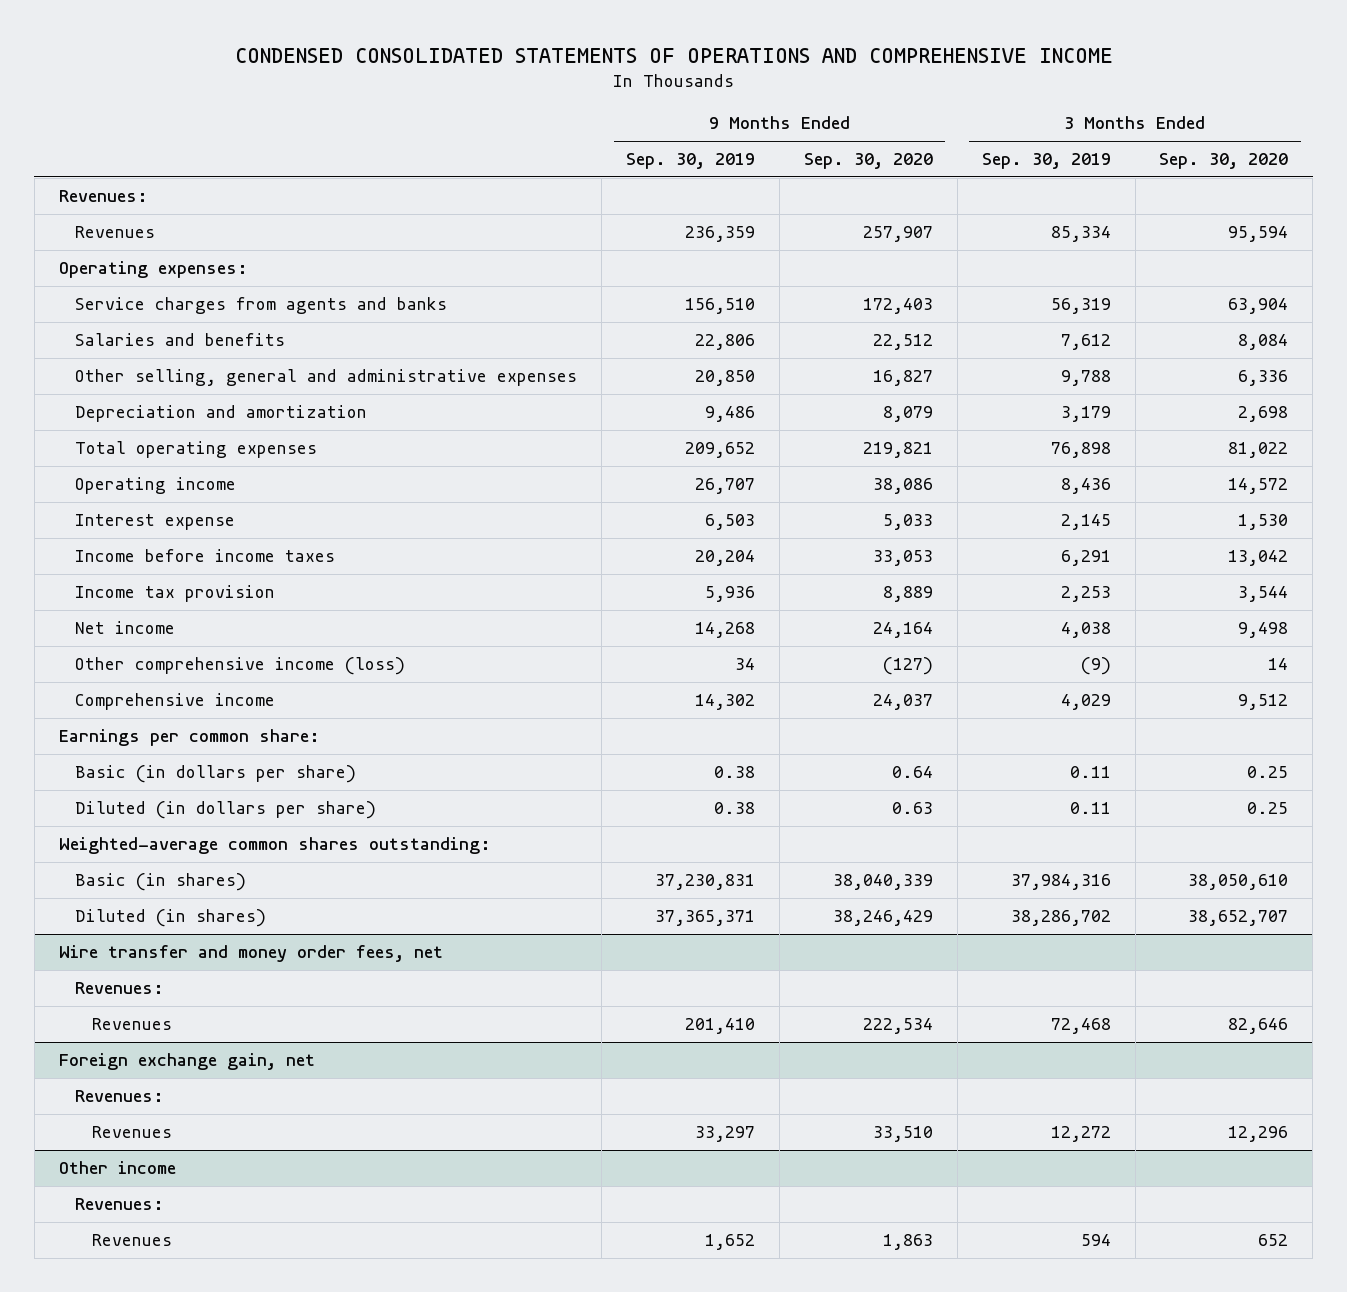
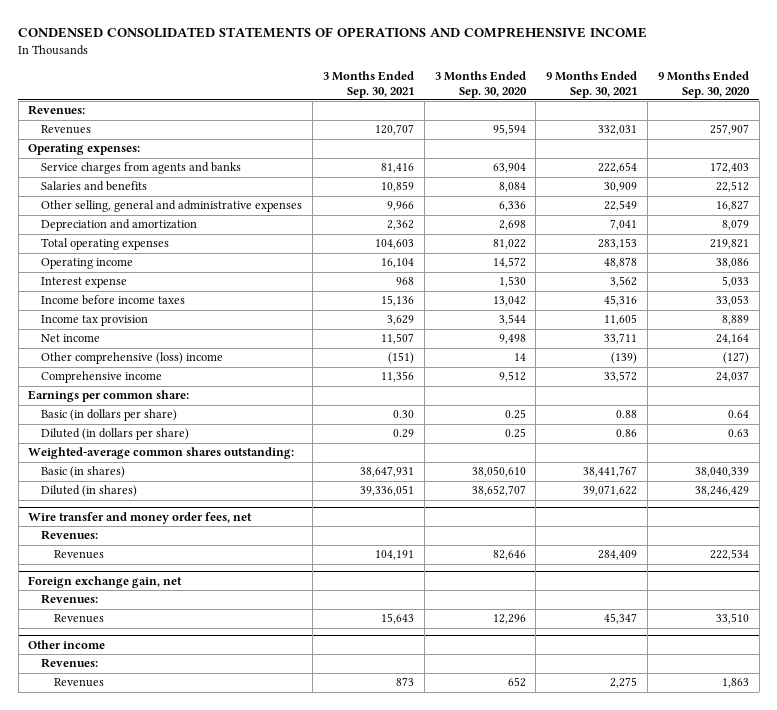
[626,153,756,170] Sep. 30, 2019 -> none
[981,153,1111,170] Sep. 30, 2019 -> none
none -> [322,70,414,98] 3 Months Ended Sep. 30, 2021
none -> [546,70,638,98] 9 Months Ended Sep. 30, 2021
[75,657,406,676] Other comprehensive income (loss) -> [41,352,224,365] Other comprehensive (loss) income

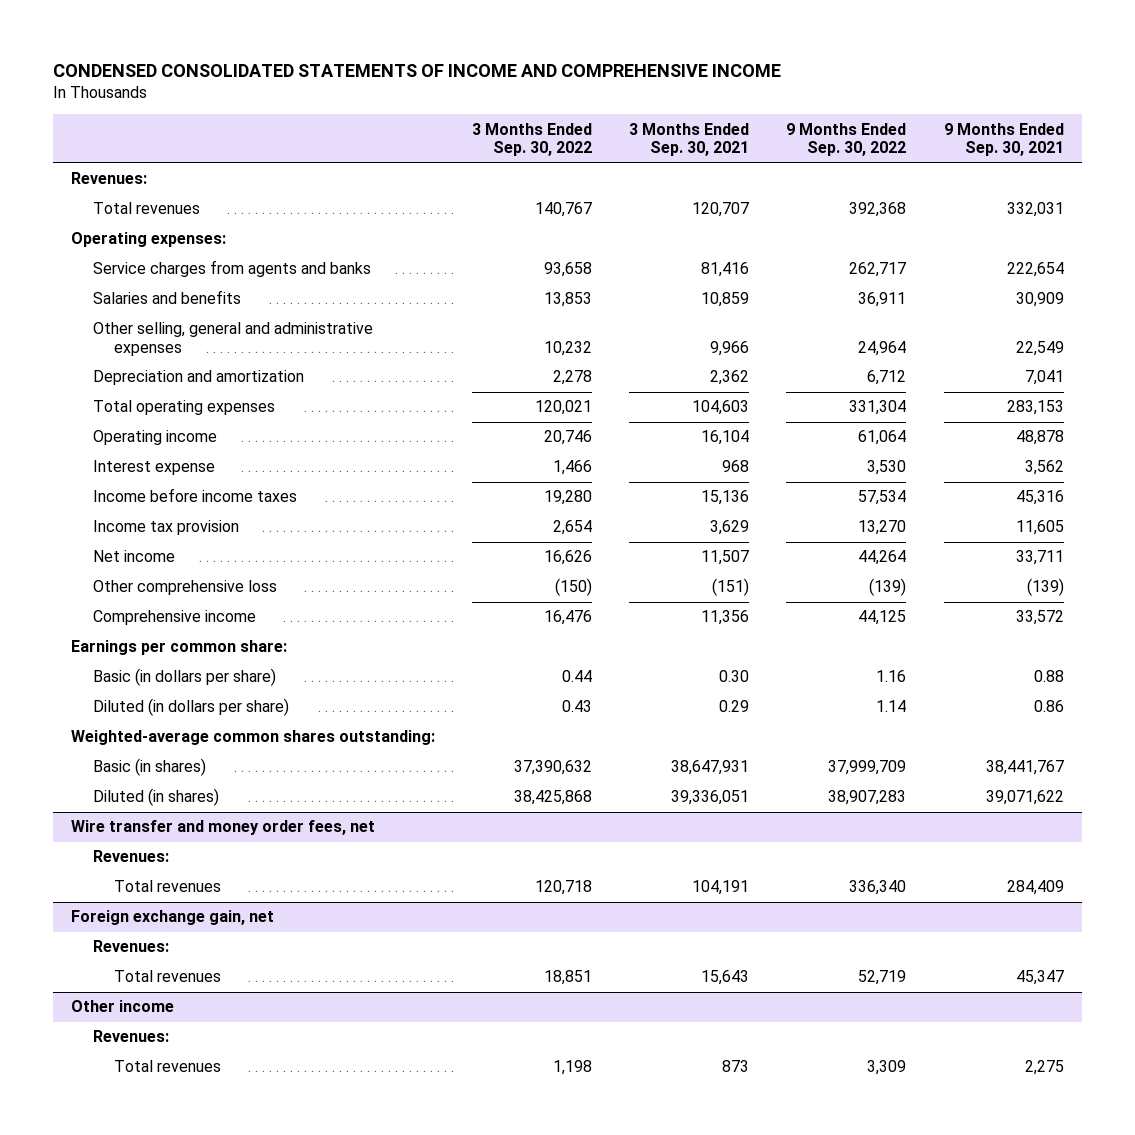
[18,27,648,39] CONDENSED CONSOLIDATED STATEMENTS OF OPERATIONS AND COMPREHENSIVE INCOME -> [52,64,781,78] CONDENSED CONSOLIDATED STATEMENTS OF INCOME AND COMPREHENSIVE INCOME
[434,70,527,98] 3 Months Ended Sep. 30, 2020 -> none
[657,70,750,98] 9 Months Ended Sep. 30, 2020 -> none
none -> [472,122,593,157] 3 Months Ended Sep. 30, 2022
none -> [786,122,907,157] 9 Months Ended Sep. 30, 2022
[41,125,92,135] Revenues -> [92,202,200,215] Total revenues
[41,352,224,365] Other comprehensive (loss) income -> [92,580,277,596] Other comprehensive loss
[54,550,105,560] Revenues -> [114,880,222,893] Total revenues
[54,614,105,624] Revenues -> [114,970,222,983] Total revenues
[54,678,105,688] Revenues -> [114,1060,222,1073] Total revenues

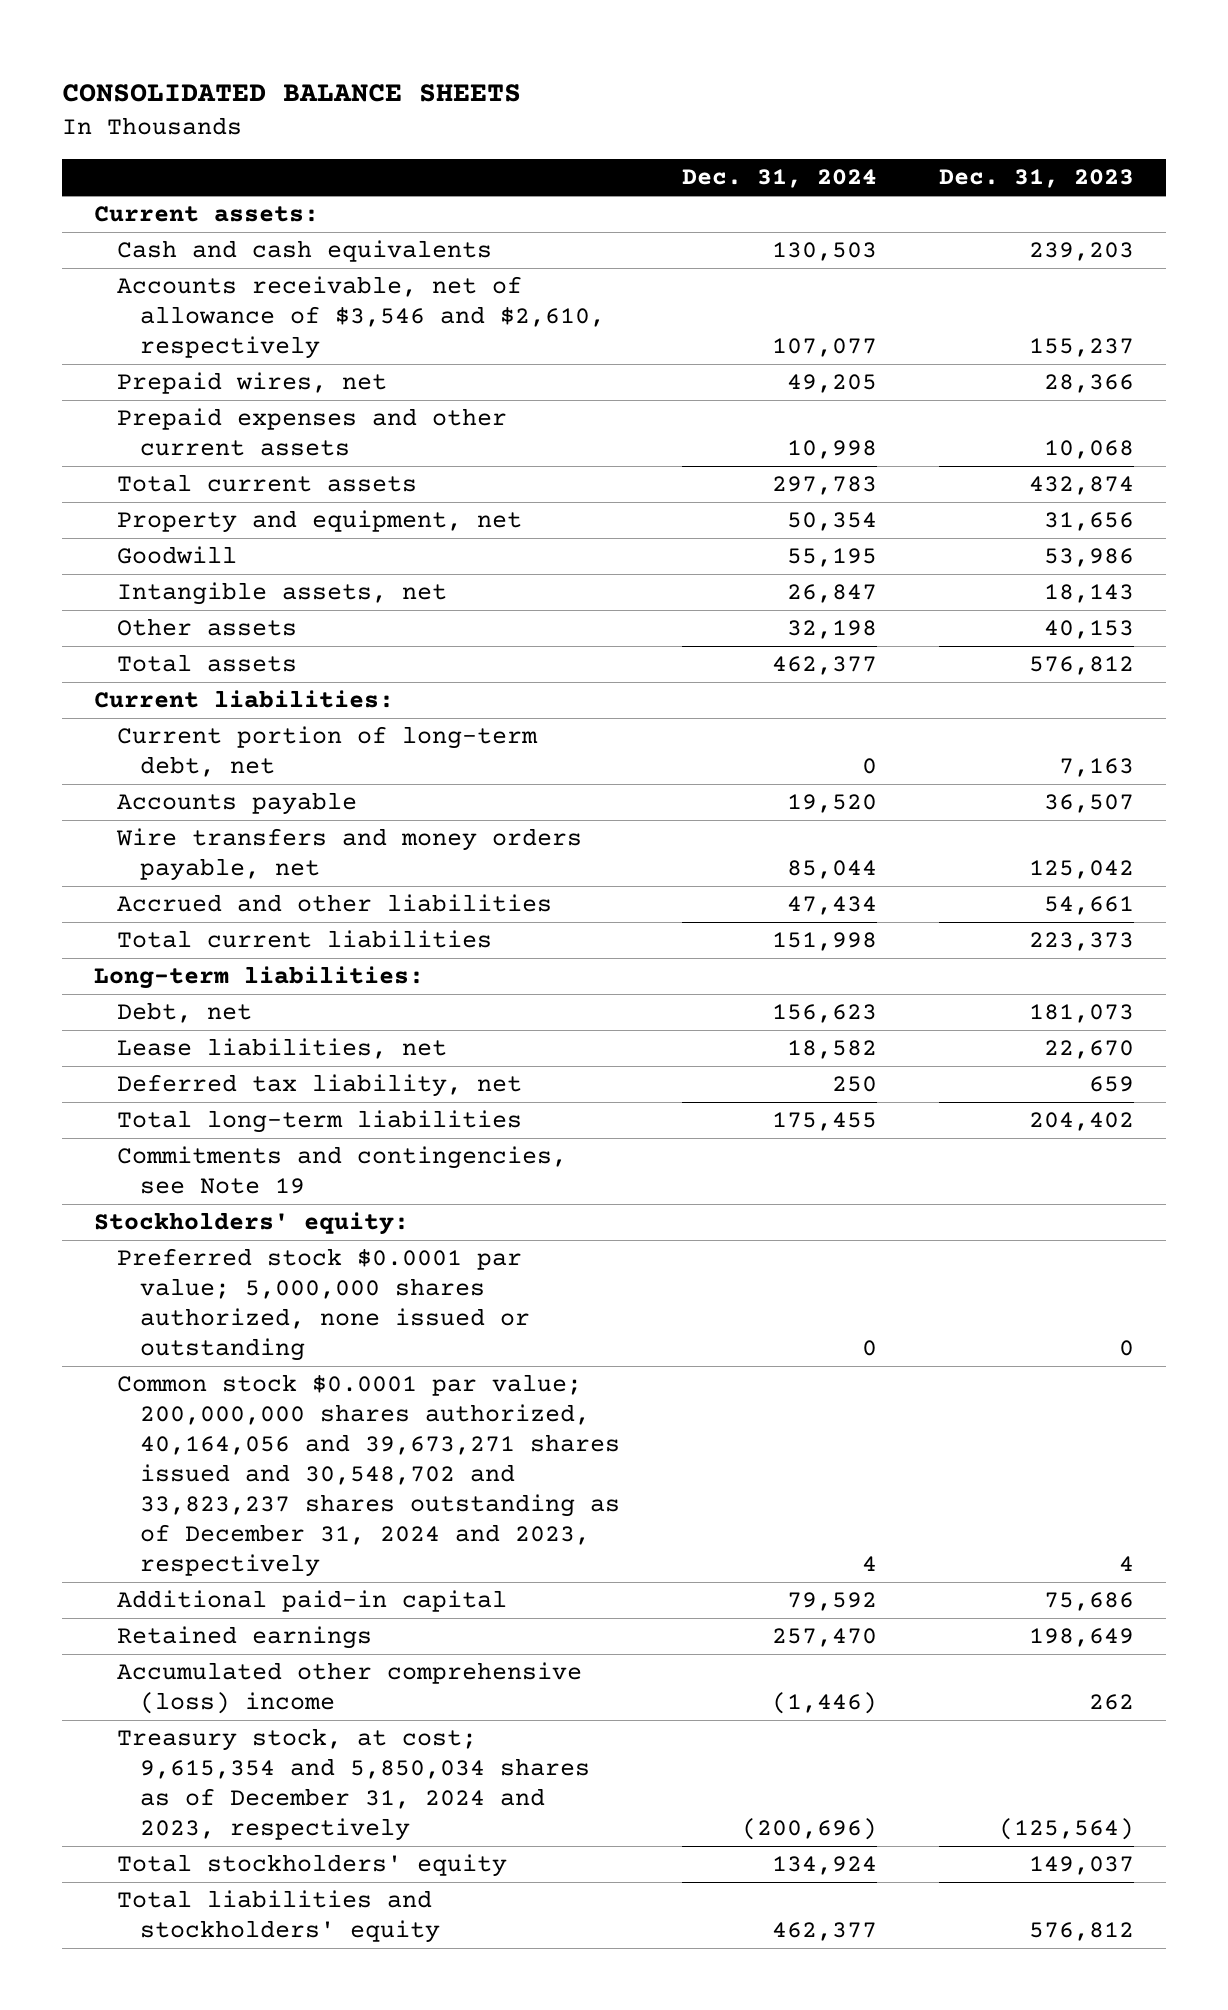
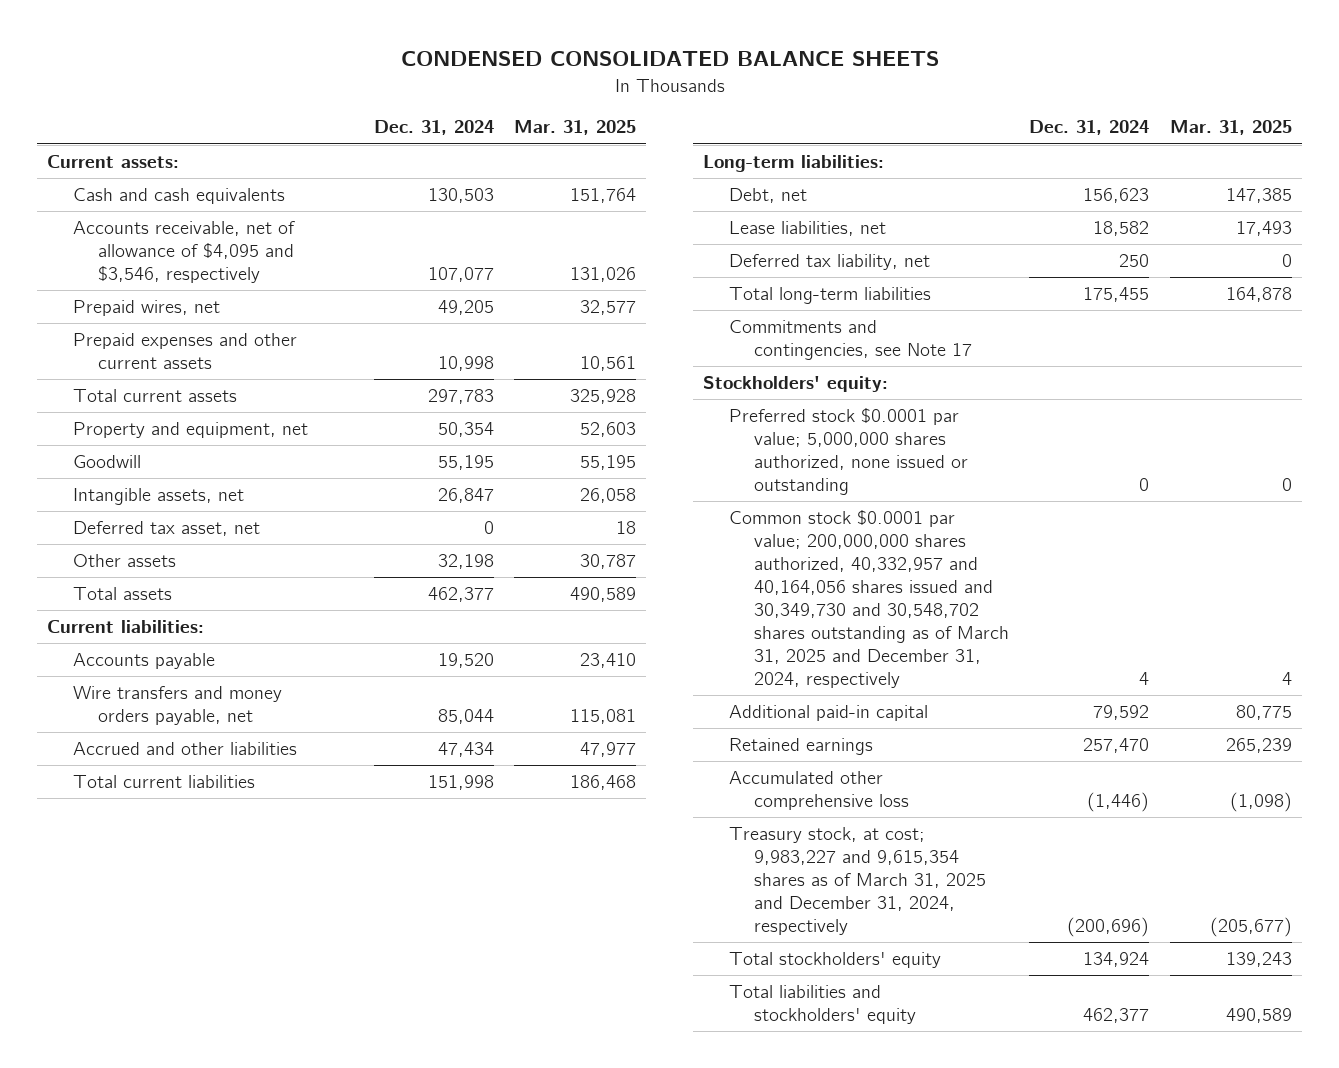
[62,83,522,102] CONSOLIDATED BALANCE SHEETS -> [400,51,939,67] CONDENSED CONSOLIDATED BALANCE SHEETS
[939,169,1135,189] Dec. 31, 2023 -> none
none -> [513,120,636,136] Mar. 31, 2025
[116,276,605,360] Accounts receivable, net of allowance of $3,546 and $2,610, respectively -> [72,221,295,284] Accounts receivable, net of allowance of $4,095 and $3,546, respectively
none -> [72,521,260,537] Deferred tax asset, net
[116,726,538,778] Current portion of long-term debt, net -> none
[116,1146,567,1195] Commitments and contingencies, see Note 19 -> [728,320,973,361] Commitments and contingencies, see Note 17
[116,1374,620,1577] Common stock $0.0001 par value; 200,000,000 shares authorized, 40,164,056 and 39,673,271 shares issued and 30,548,702 and 33,823,237 shares outstanding as of December 31, 2024 and 2023, respectively -> [728,510,1010,689] Common stock $0.0001 par value; 200,000,000 shares authorized, 40,332,957 and 40,164,056 shares issued and 30,349,730 and 30,548,702 shares outstanding as of March 31, 2025 and December 31, 2024, respectively
[116,1662,582,1715] Accumulated other comprehensive (loss) income -> [728,771,910,811] Accumulated other comprehensive loss
[116,1728,590,1842] Treasury stock, at cost; 9,615,354 and 5,850,034 shares as of December 31, 2024 and 2023, respectively -> [728,827,987,936] Treasury stock, at cost; 9,983,227 and 9,615,354 shares as of March 31, 2025 and December 31, 2024, respectively

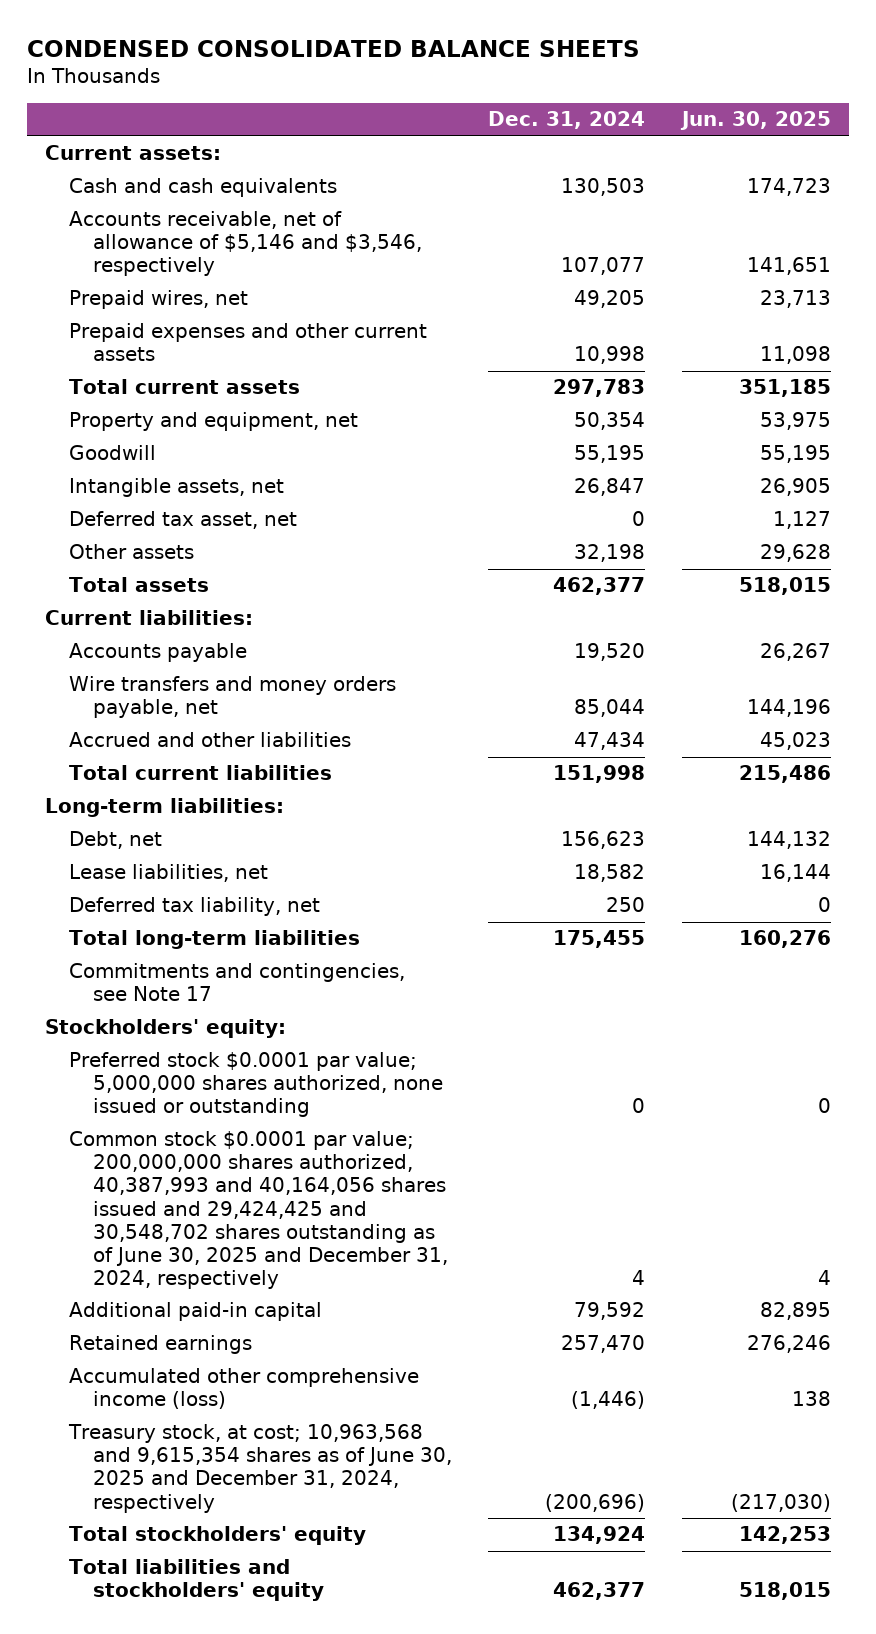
[513,120,636,136] Mar. 31, 2025 -> none
none -> [679,111,831,131] Jun. 30, 2025
[72,221,295,284] Accounts receivable, net of allowance of $4,095 and $3,546, respectively -> [68,211,422,277] Accounts receivable, net of allowance of $5,146 and $3,546, respectively
[728,510,1010,689] Common stock $0.0001 par value; 200,000,000 shares authorized, 40,332,957 and 40,164,056 shares issued and 30,349,730 and 30,548,702 shares outstanding as of March 31, 2025 and December 31, 2024, respectively -> [68,1131,448,1289] Common stock $0.0001 par value; 200,000,000 shares authorized, 40,387,993 and 40,164,056 shares issued and 29,424,425 and 30,548,702 shares outstanding as of June 30, 2025 and December 31, 2024, respectively
[728,771,910,811] Accumulated other comprehensive loss -> [68,1368,419,1410] Accumulated other comprehensive income (loss)
[728,827,987,936] Treasury stock, at cost; 9,983,227 and 9,615,354 shares as of March 31, 2025 and December 31, 2024, respectively -> [67,1424,452,1513] Treasury stock, at cost; 10,963,568 and 9,615,354 shares as of June 30, 2025 and December 31, 2024, respectively

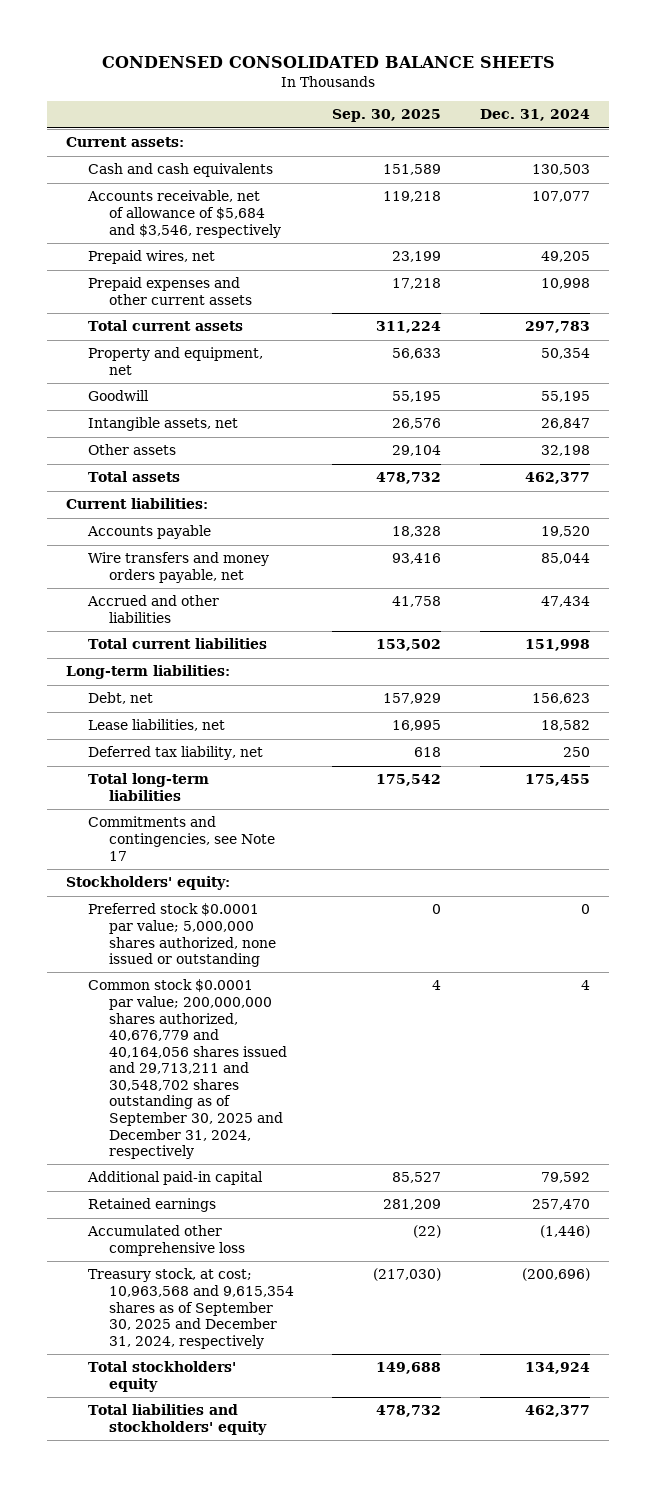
[679,111,831,131] Jun. 30, 2025 -> none
none -> [332,109,442,123] Sep. 30, 2025
[68,211,422,277] Accounts receivable, net of allowance of $5,146 and $3,546, respectively -> [86,190,282,238] Accounts receivable, net of allowance of $5,684 and $3,546, respectively
[68,511,297,530] Deferred tax asset, net -> none
[68,1131,448,1289] Common stock $0.0001 par value; 200,000,000 shares authorized, 40,387,993 and 40,164,056 shares issued and 29,424,425 and 30,548,702 shares outstanding as of June 30, 2025 and December 31, 2024, respectively -> [87,979,288,1160] Common stock $0.0001 par value; 200,000,000 shares authorized, 40,676,779 and 40,164,056 shares issued and 29,713,211 and 30,548,702 shares outstanding as of September 30, 2025 and December 31, 2024, respectively
[68,1368,419,1410] Accumulated other comprehensive income (loss) -> [86,1225,246,1256] Accumulated other comprehensive loss
[67,1424,452,1513] Treasury stock, at cost; 10,963,568 and 9,615,354 shares as of June 30, 2025 and December 31, 2024, respectively -> [87,1268,295,1349] Treasury stock, at cost; 10,963,568 and 9,615,354 shares as of September 30, 2025 and December 31, 2024, respectively

